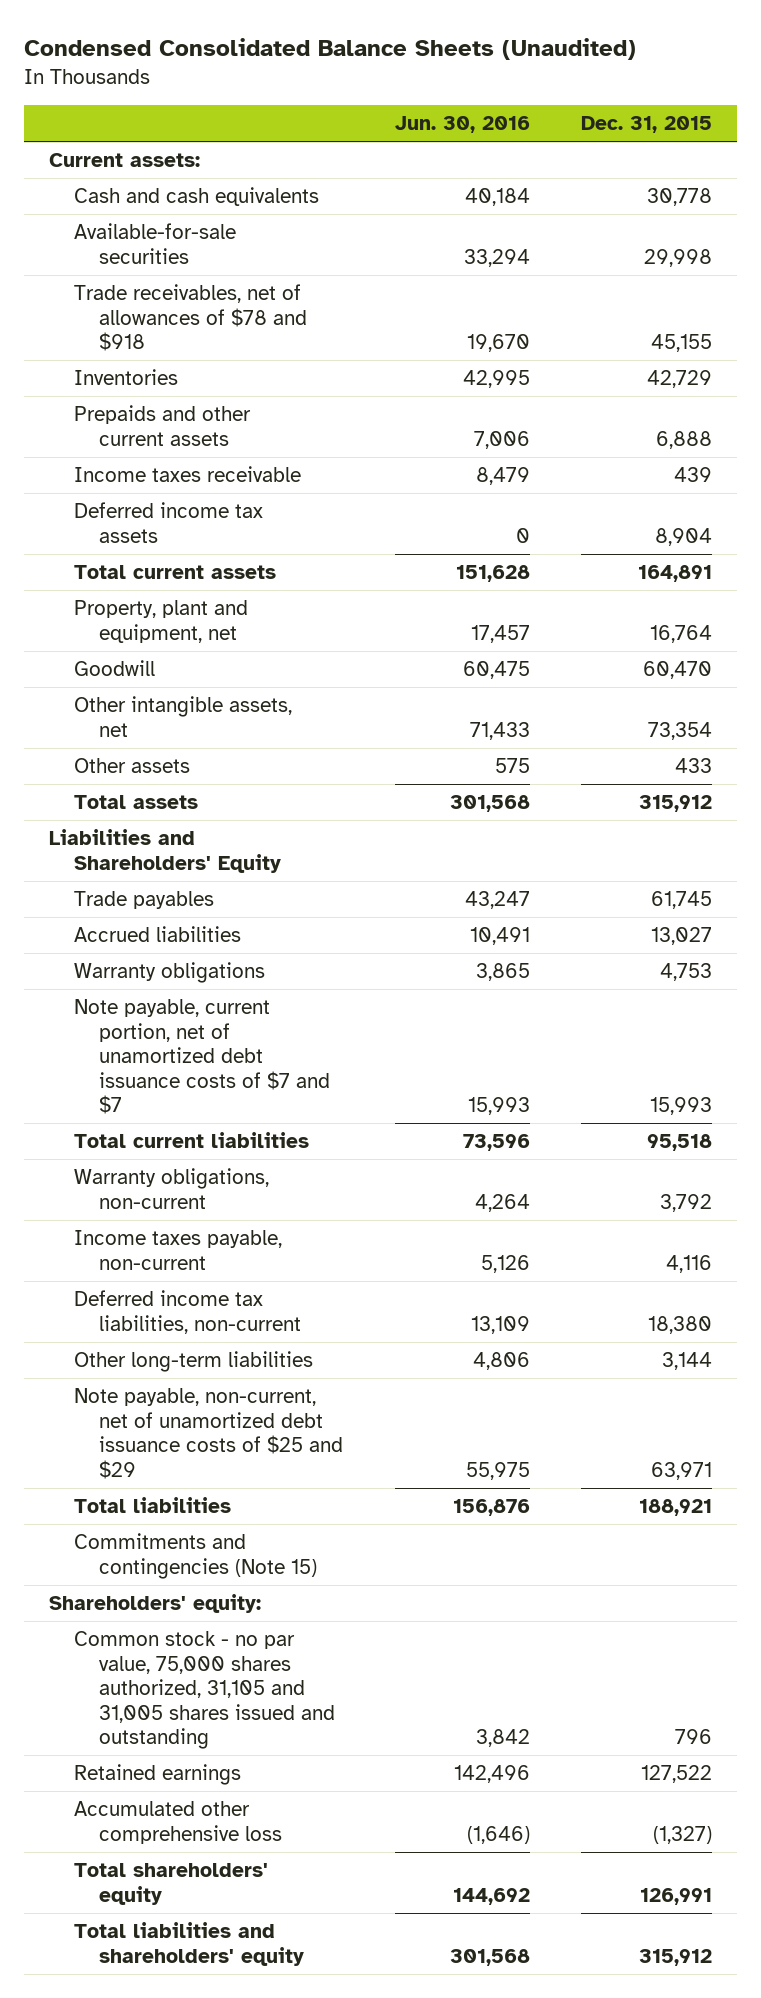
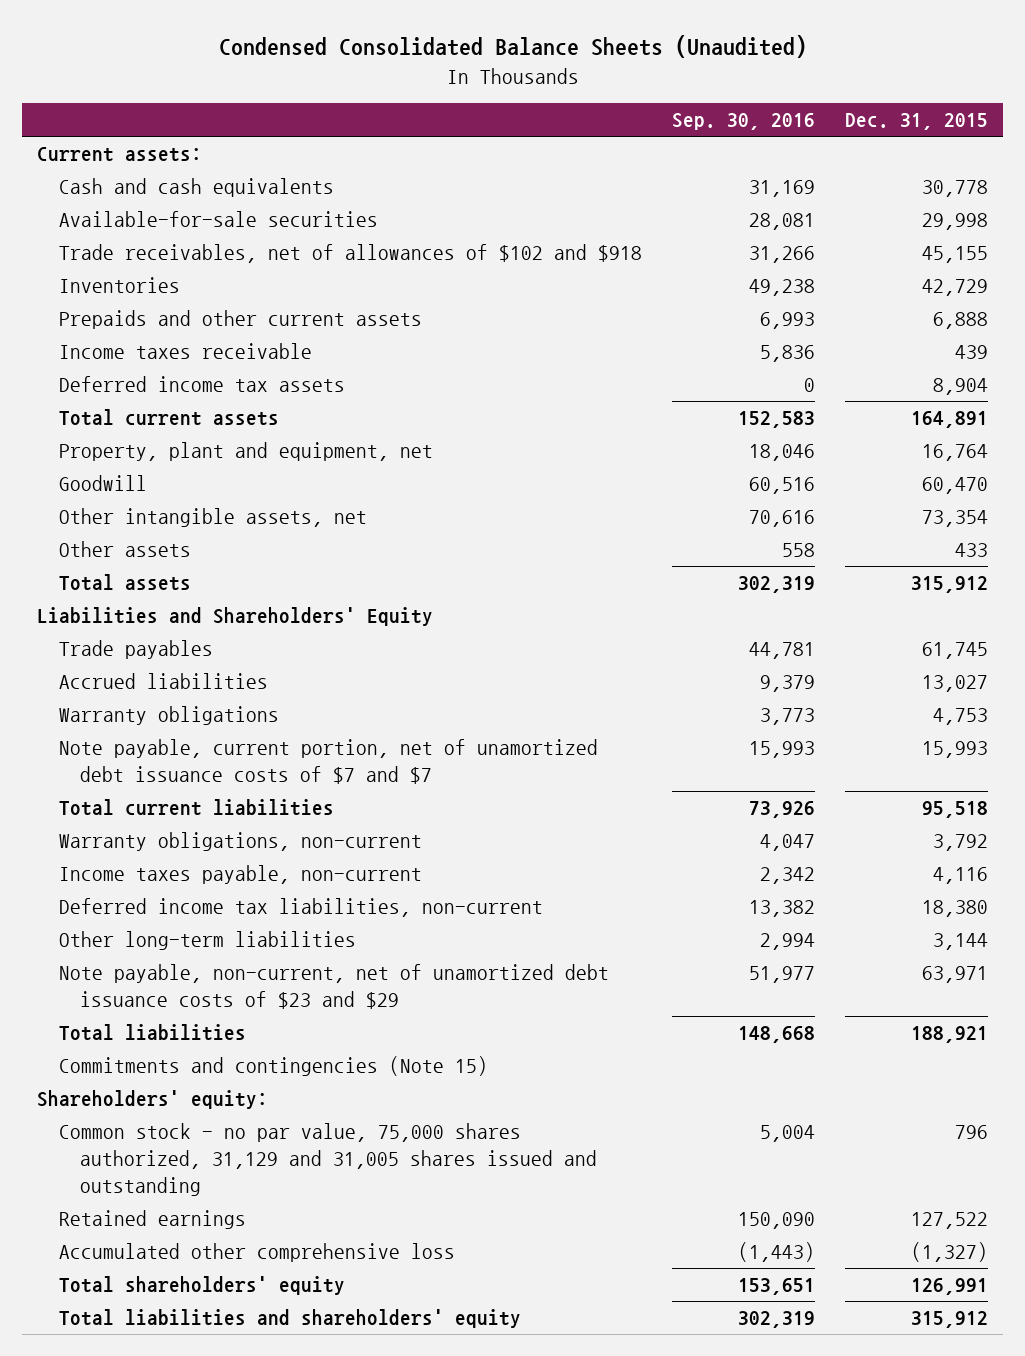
[394,116,530,134] Jun. 30, 2016 -> none
none -> [671,113,815,131] Sep. 30, 2016
[74,284,308,352] Trade receivables, net of allowances of $78 and $918 -> [58,244,642,264] Trade receivables, net of allowances of $102 and $918
[74,1388,344,1479] Note payable, non-current, net of unamortized debt issuance costs of $25 and $29 -> [58,964,609,1010] Note payable, non-current, net of unamortized debt issuance costs of $23 and $29
[74,1631,336,1750] Common stock - no par value, 75,000 shares authorized, 31,105 and 31,005 shares issued and outstanding -> [58,1123,597,1197] Common stock - no par value, 75,000 shares authorized, 31,129 and 31,005 shares issued and outstanding

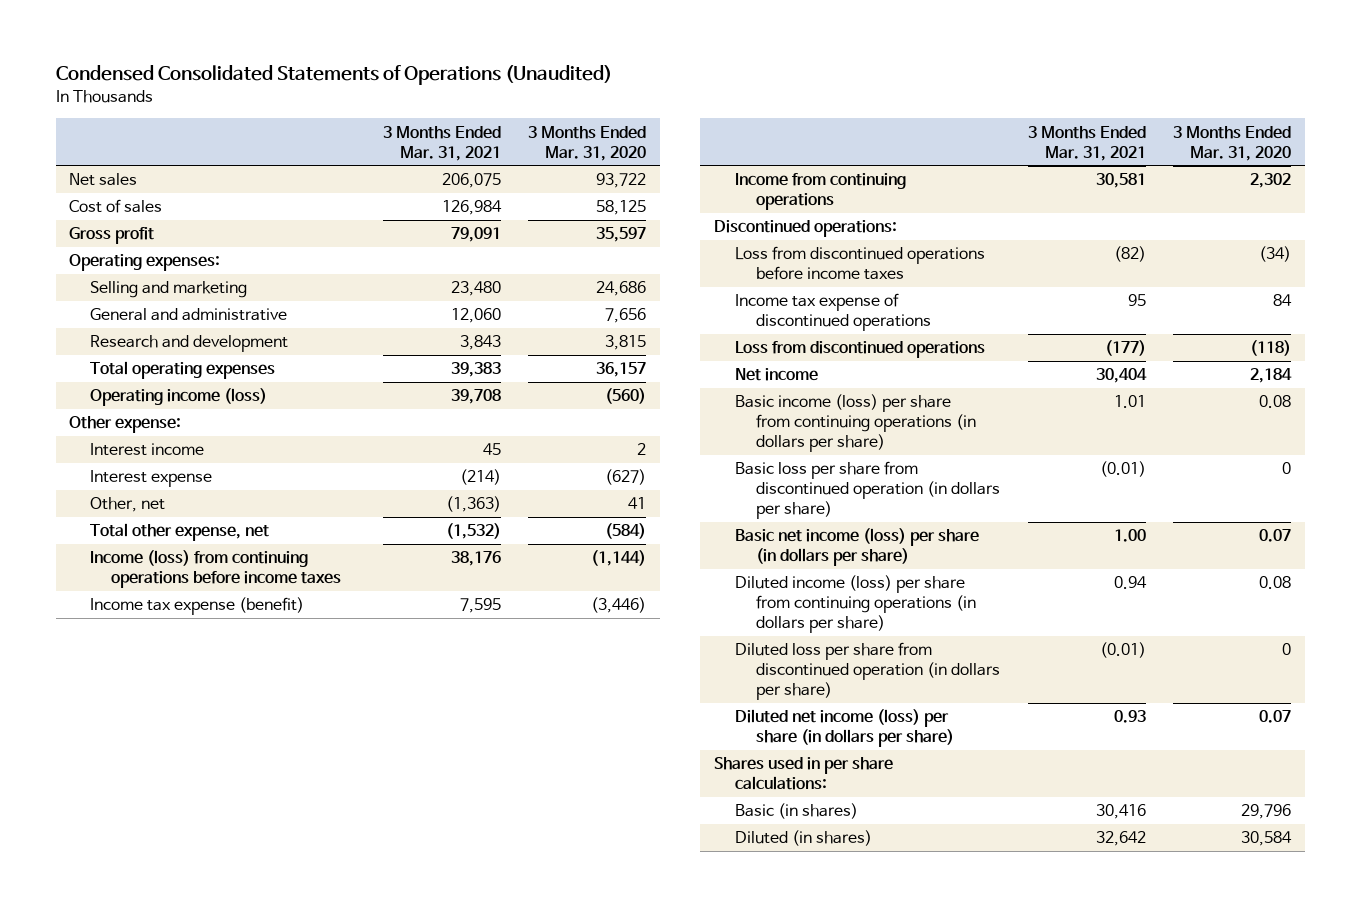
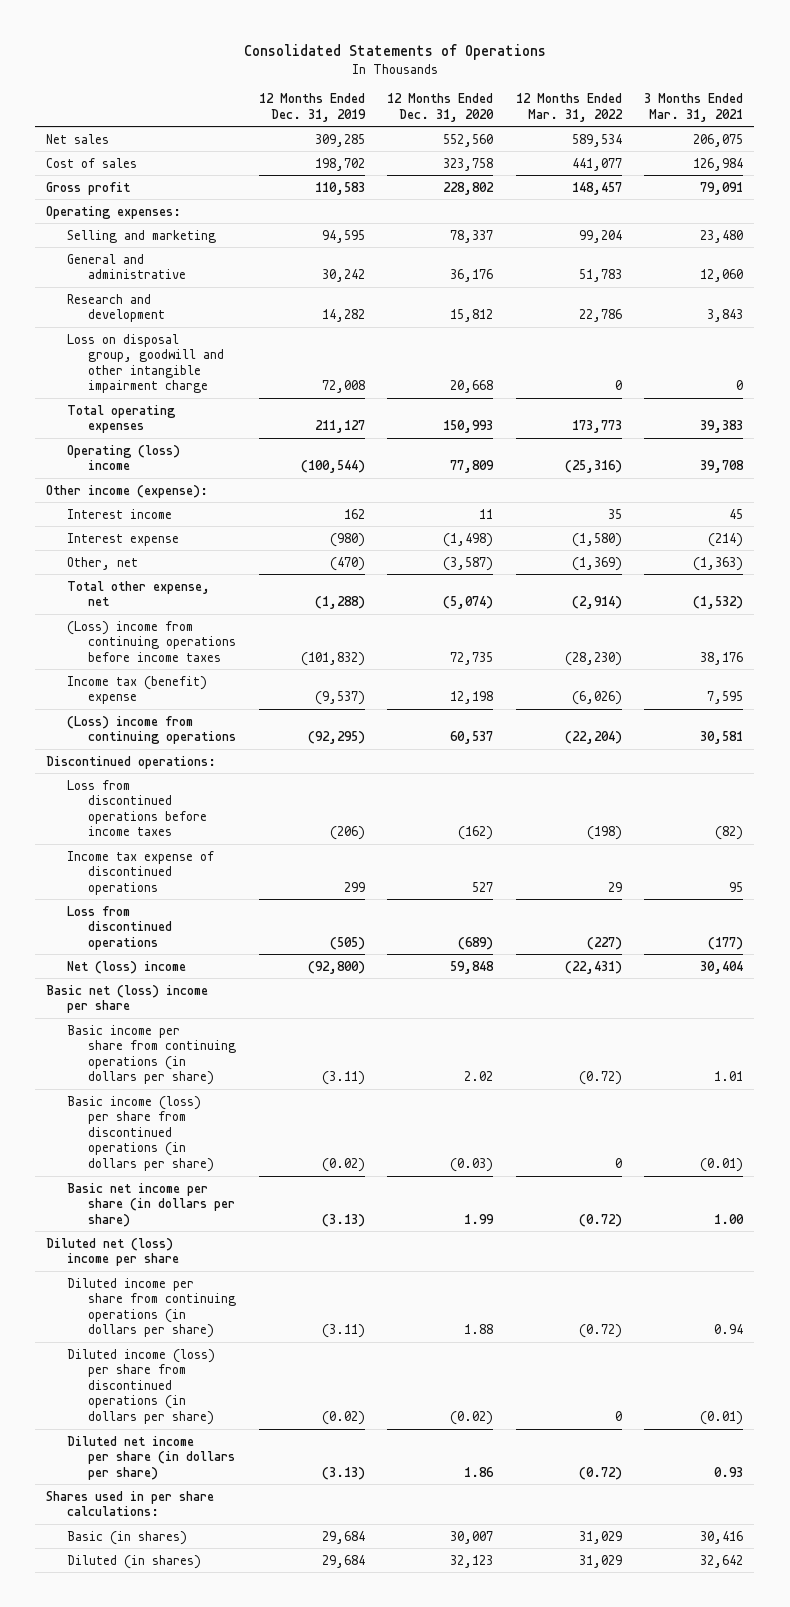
[55,65,612,86] Condensed Consolidated Statements of Operations (Unaudited) -> [243,43,546,60] Consolidated Statements of Operations
[528,125,647,161] 3 Months Ended Mar. 31, 2020 -> none
none -> [258,93,366,123] 12 Months Ended Dec. 31, 2019
none -> [387,93,495,123] 12 Months Ended Dec. 31, 2020
none -> [515,93,623,123] 12 Months Ended Mar. 31, 2022
none -> [67,333,225,394] Loss on disposal group, goodwill and other intangible impairment charge
[90,388,268,407] Operating income (loss) -> [67,444,181,471] Operating (loss) income
[69,416,182,434] Other expense: -> [46,484,209,498] Other income (expense):
[90,550,342,589] Income (loss) from continuing operations before income taxes -> [67,620,237,662] (Loss) income from continuing operations before income taxes
[90,597,305,616] Income tax expense (benefit) -> [67,675,208,705] Income tax (benefit) expense
[735,173,907,211] Income from continuing operations -> [67,715,237,745] (Loss) income from continuing operations
[735,368,819,382] Net income -> [67,960,187,974] Net (loss) income
none -> [46,984,209,1014] Basic net (loss) income per share
[735,394,977,453] Basic income (loss) per share from continuing operations (in dollars per share) -> [67,1024,237,1086] Basic income per share from continuing operations (in dollars per share)
[735,461,1001,520] Basic loss per share from discontinued operation (in dollars per share) -> [67,1095,215,1173] Basic income (loss) per share from discontinued operations (in dollars per share)
[735,528,980,567] Basic net income (loss) per share (in dollars per share) -> [67,1182,236,1227] Basic net income per share (in dollars per share)
none -> [46,1237,180,1267] Diluted net (loss) income per share
[735,575,977,634] Diluted income (loss) per share from continuing operations (in dollars per share) -> [67,1277,237,1339] Diluted income per share from continuing operations (in dollars per share)
[735,642,1001,701] Diluted loss per share from discontinued operation (in dollars per share) -> [67,1348,216,1426] Diluted income (loss) per share from discontinued operations (in dollars per share)
[735,709,955,748] Diluted net income (loss) per share (in dollars per share) -> [67,1435,236,1480] Diluted net income per share (in dollars per share)

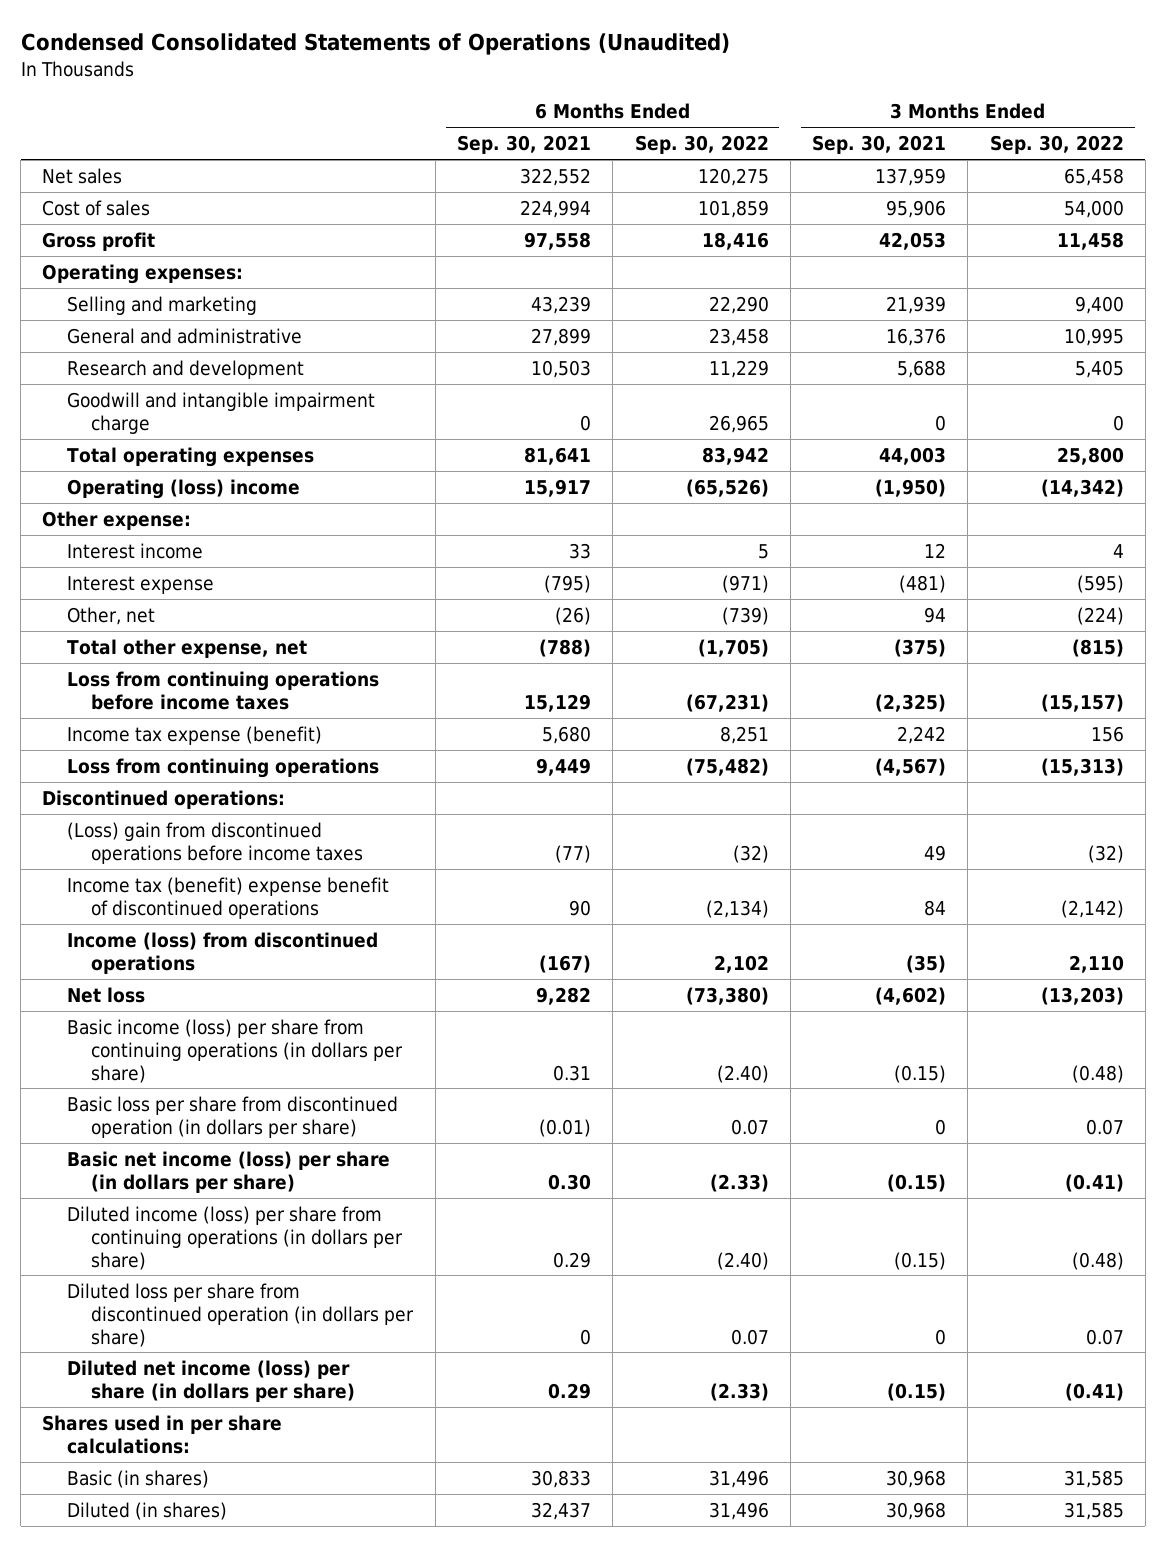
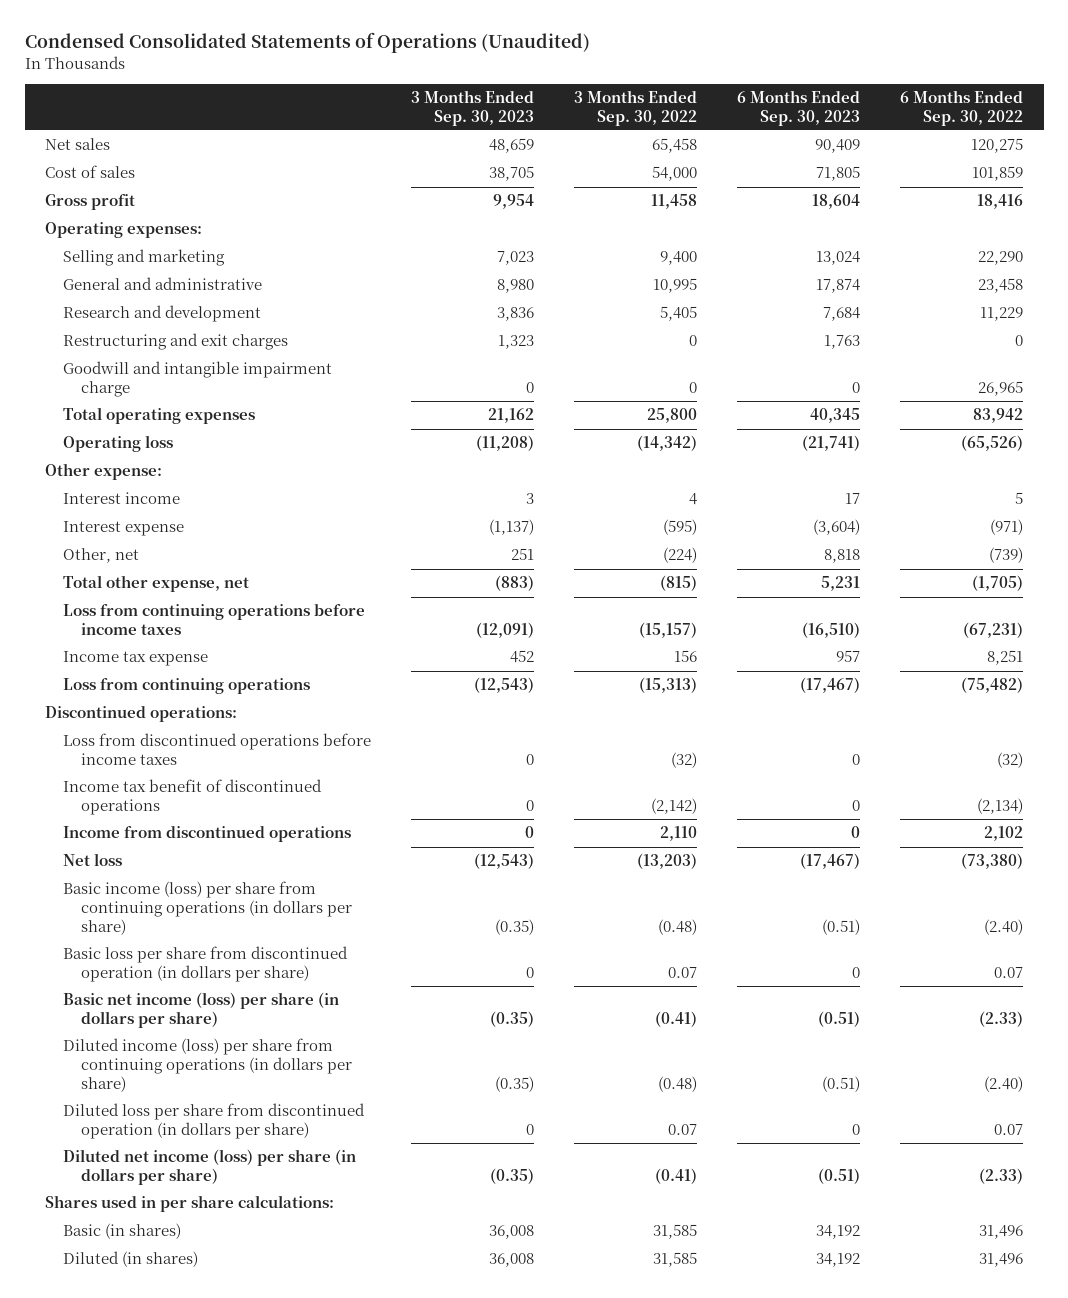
[456,135,591,155] Sep. 30, 2021 -> none
[812,135,947,155] Sep. 30, 2021 -> none
none -> [411,89,535,126] 3 Months Ended Sep. 30, 2023
none -> [737,89,861,126] 6 Months Ended Sep. 30, 2023
none -> [62,333,288,351] Restructuring and exit charges
[66,478,300,499] Operating (loss) income -> [62,435,173,453] Operating loss
[66,725,322,745] Income tax expense (benefit) -> [62,651,208,667] Income tax expense
[66,821,364,864] (Loss) gain from discontinued operations before income taxes -> [62,733,371,765] Loss from discontinued operations before income taxes
[66,876,389,919] Income tax (benefit) expense benefit of discontinued operations -> [62,779,322,815] Income tax benefit of discontinued operations
[66,931,378,974] Income (loss) from discontinued operations -> [62,826,351,843] Income from discontinued operations

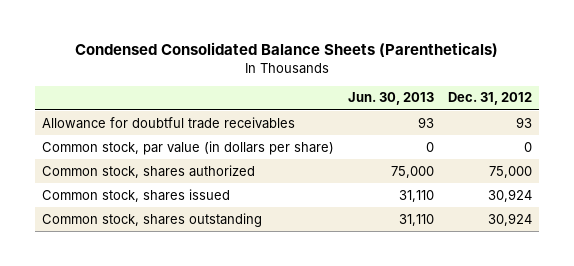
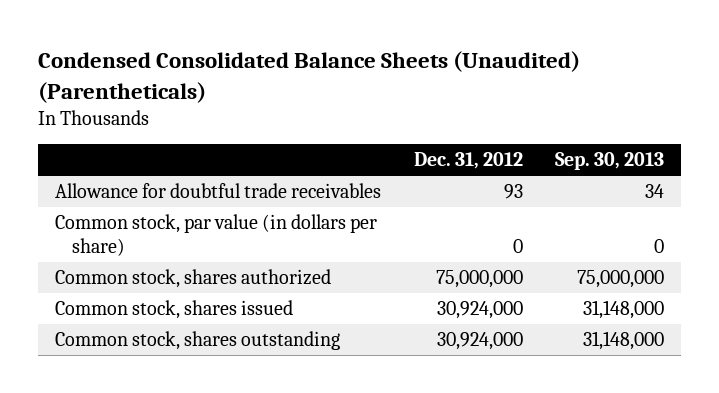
[75,42,499,58] Condensed Consolidated Balance Sheets (Parentheticals) -> [38,51,581,103] Condensed Consolidated Balance Sheets (Unaudited) (Parentheticals)
[348,92,435,106] Jun. 30, 2013 -> none
none -> [555,152,665,171] Sep. 30, 2013
[488,165,532,178] 75,000 -> [435,270,523,289] 75,000,000
[487,188,532,202] 30,924 -> [436,301,523,320] 30,924,000
[487,212,532,226] 30,924 -> [436,332,523,351] 30,924,000

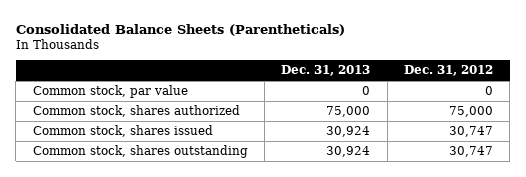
[38,51,581,103] Condensed Consolidated Balance Sheets (Unaudited) (Parentheticals) -> [15,23,345,36] Consolidated Balance Sheets (Parentheticals)
[555,152,665,171] Sep. 30, 2013 -> none
none -> [281,65,371,77] Dec. 31, 2013
[54,183,381,199] Allowance for doubtful trade receivables -> none
[54,214,377,256] Common stock, par value (in dollars per share) -> [32,85,188,99] Common stock, par value
[435,270,523,289] 75,000,000 -> [449,106,494,118] 75,000
[436,301,523,320] 30,924,000 -> [449,126,494,138] 30,747
[436,332,523,351] 30,924,000 -> [449,146,494,158] 30,747

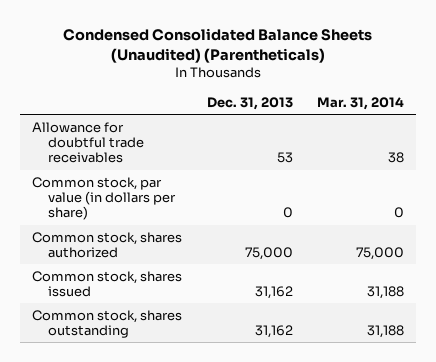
[15,23,345,36] Consolidated Balance Sheets (Parentheticals) -> [63,28,373,64] Condensed Consolidated Balance Sheets (Unaudited) (Parentheticals)
[404,65,494,77] Dec. 31, 2012 -> none
none -> [316,96,404,110] Mar. 31, 2014
none -> [32,121,145,164] Allowance for doubtful trade receivables
[32,85,188,99] Common stock, par value -> [32,176,177,221] Common stock, par value (in dollars per share)
[326,126,371,138] 30,924 -> [254,285,293,299] 31,162
[326,146,371,158] 30,924 -> [254,324,293,338] 31,162

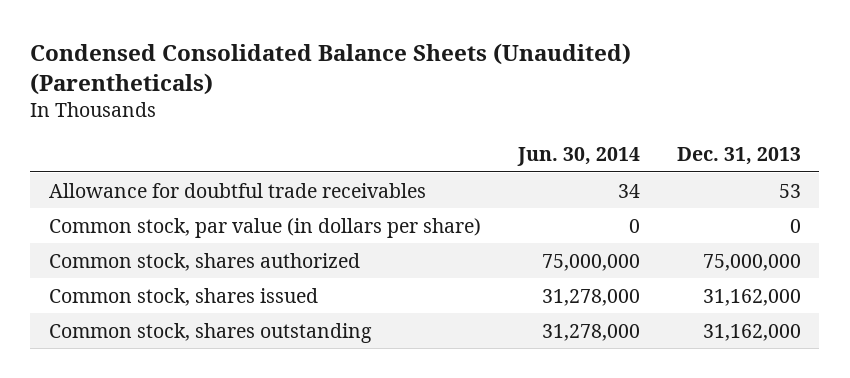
[316,96,404,110] Mar. 31, 2014 -> none
none -> [516,147,640,167] Jun. 30, 2014
[244,246,293,260] 75,000 -> [702,253,801,271] 75,000,000
[254,285,293,299] 31,162 -> [702,288,801,306] 31,162,000
[254,324,293,338] 31,162 -> [702,323,801,341] 31,162,000

